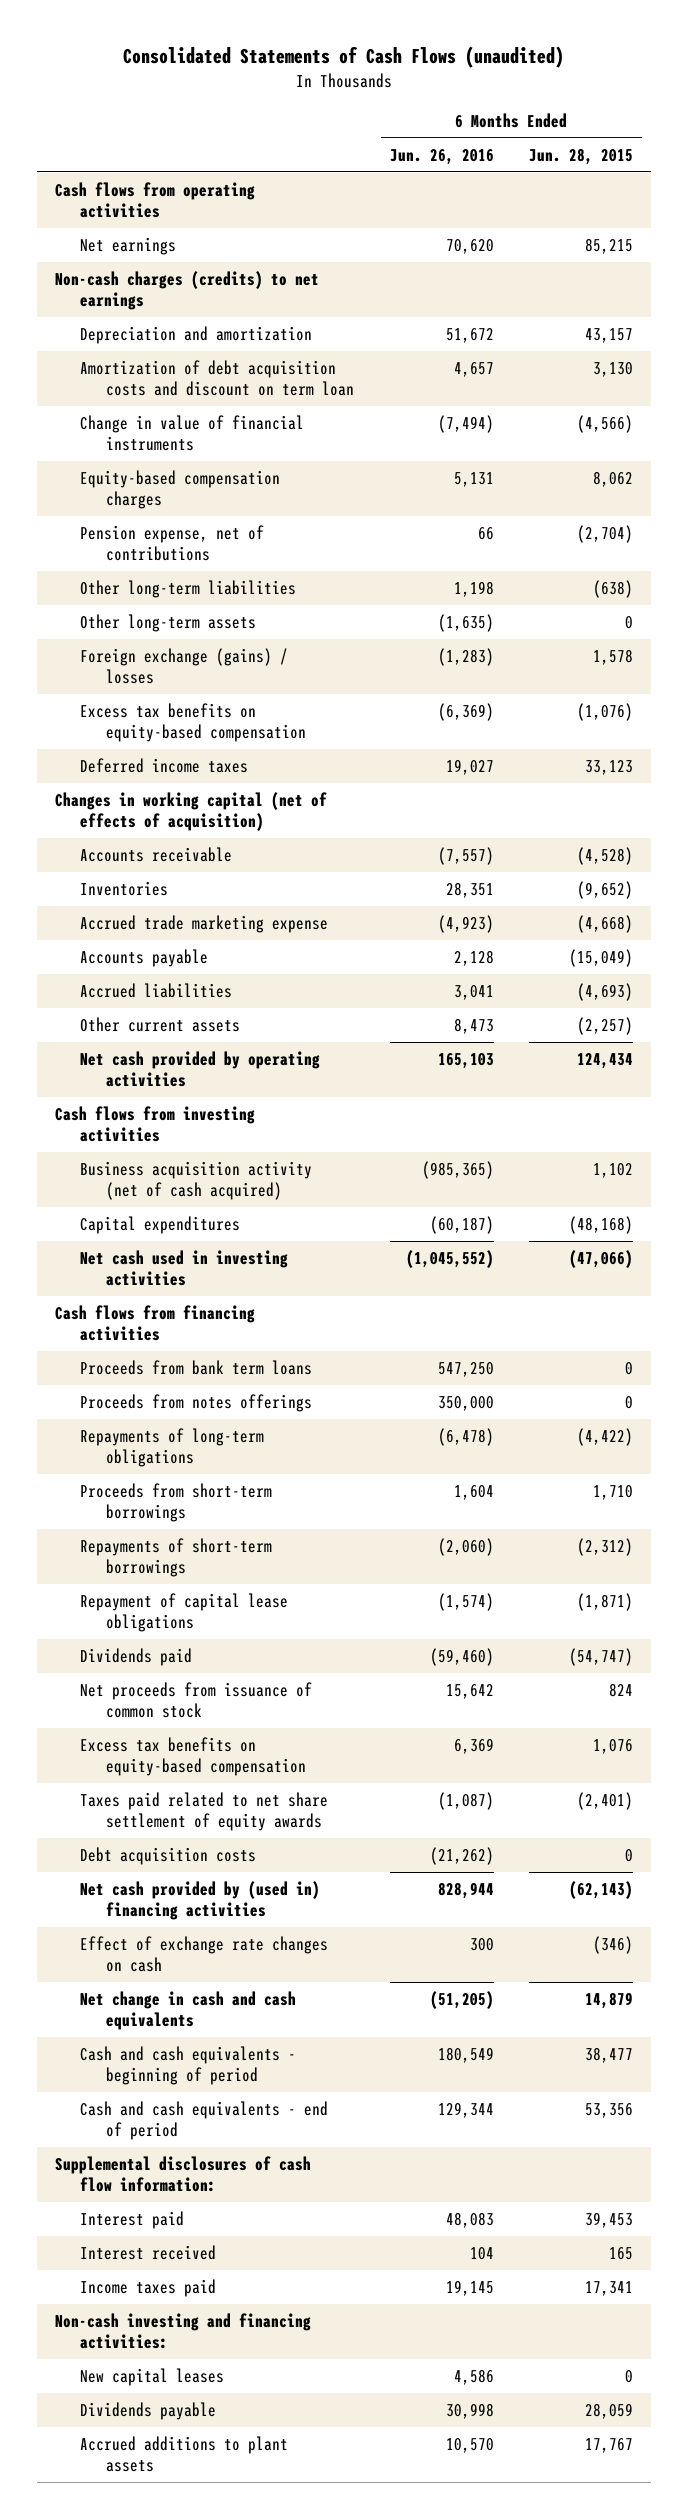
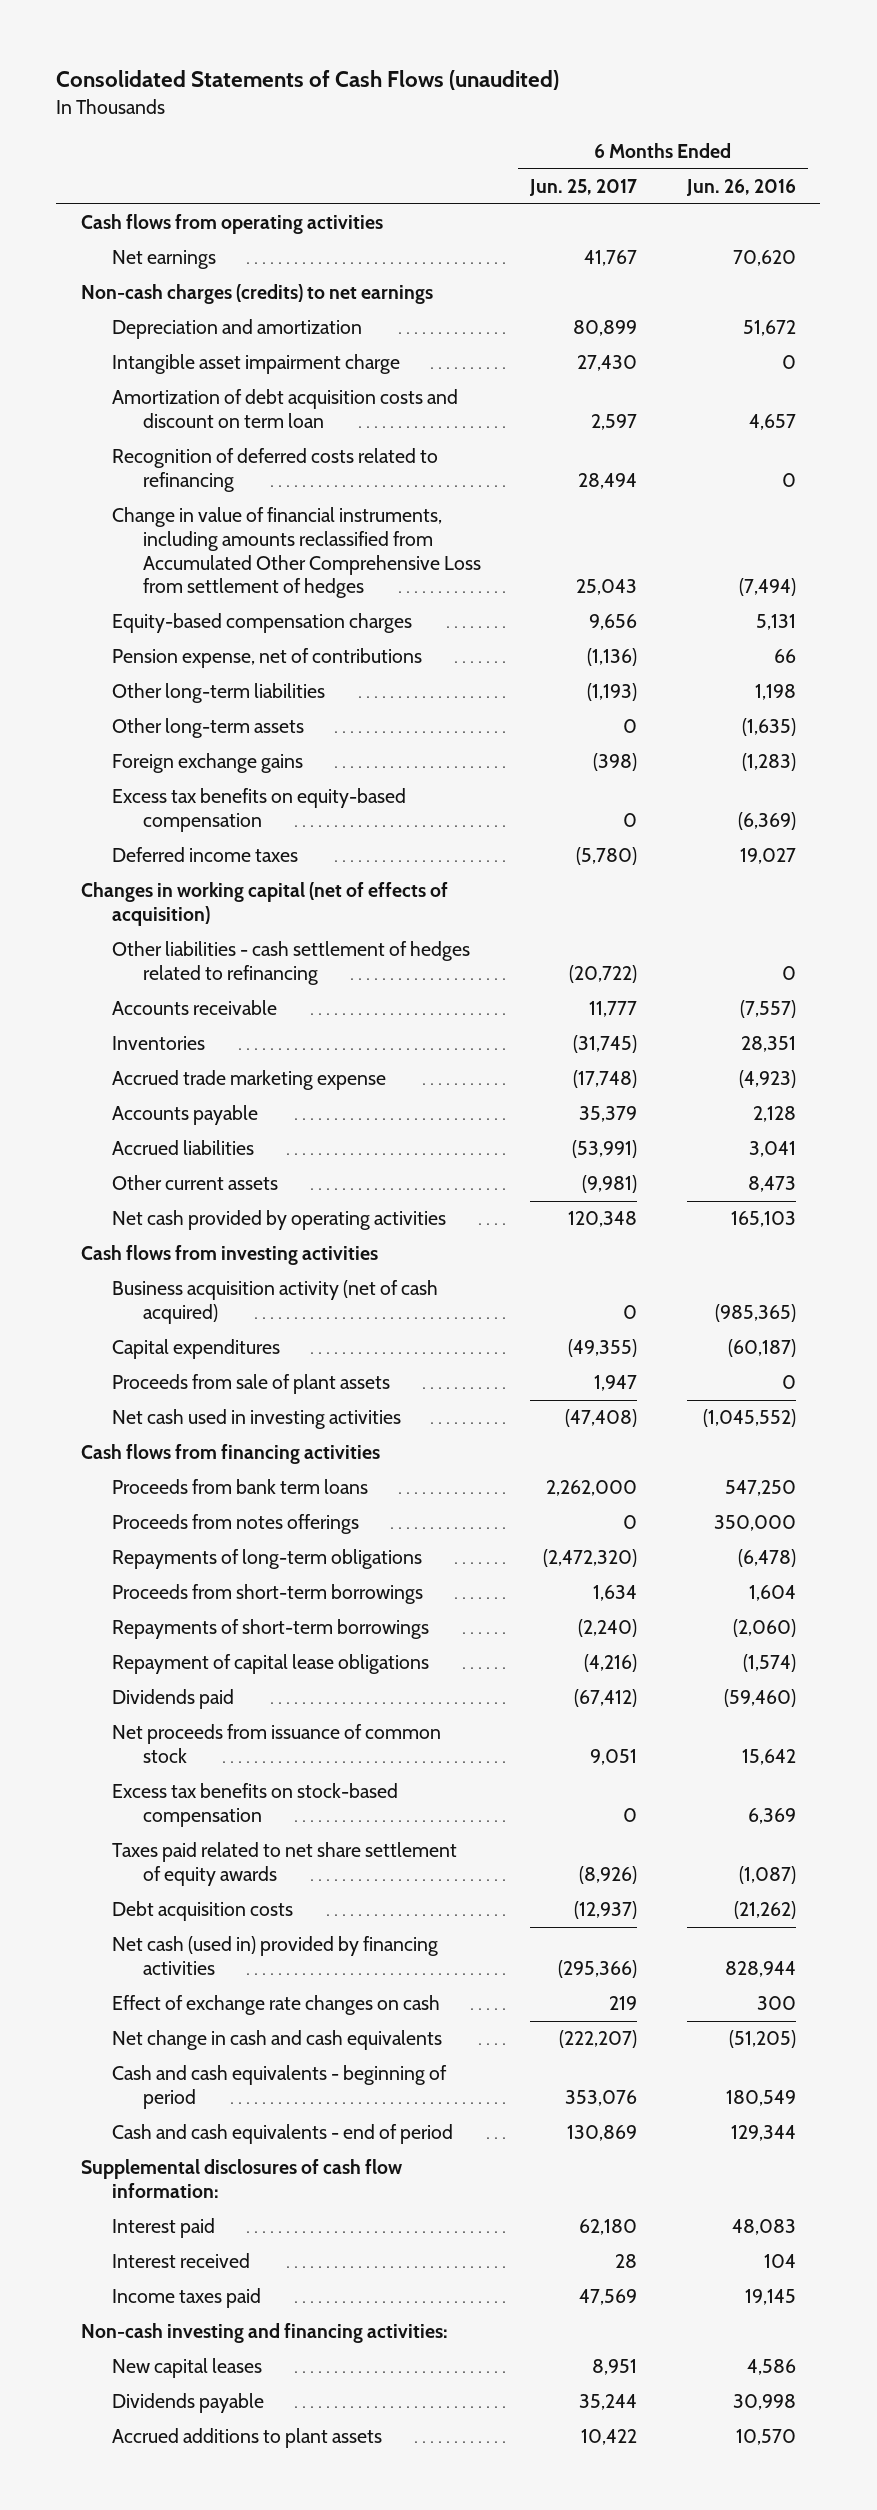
[529,147,634,165] Jun. 28, 2015 -> none
none -> [529,178,638,196] Jun. 25, 2017
none -> [112,354,401,375] Intangible asset impairment charge
none -> [112,448,439,493] Recognition of deferred costs related to refinancing
[80,414,305,451] Change in value of financial instruments -> [112,507,482,599] Change in value of financial instruments, including amounts reclassified from Accumulated Other Comprehensive Loss from settlement of hedges
[80,647,289,684] Foreign exchange (gains) / losses -> [112,753,304,774] Foreign exchange gains
none -> [112,941,471,986] Other liabilities - cash settlement of hedges related to refinancing
none -> [112,1374,391,1395] Proceeds from sale of plant assets
[80,1736,306,1776] Excess tax benefits on equity-based compensation -> [112,1783,399,1828] Excess tax benefits on stock-based compensation
[80,1880,321,1920] Net cash provided by (used in) financing activities -> [112,1936,439,1976] Net cash (used in) provided by financing activities

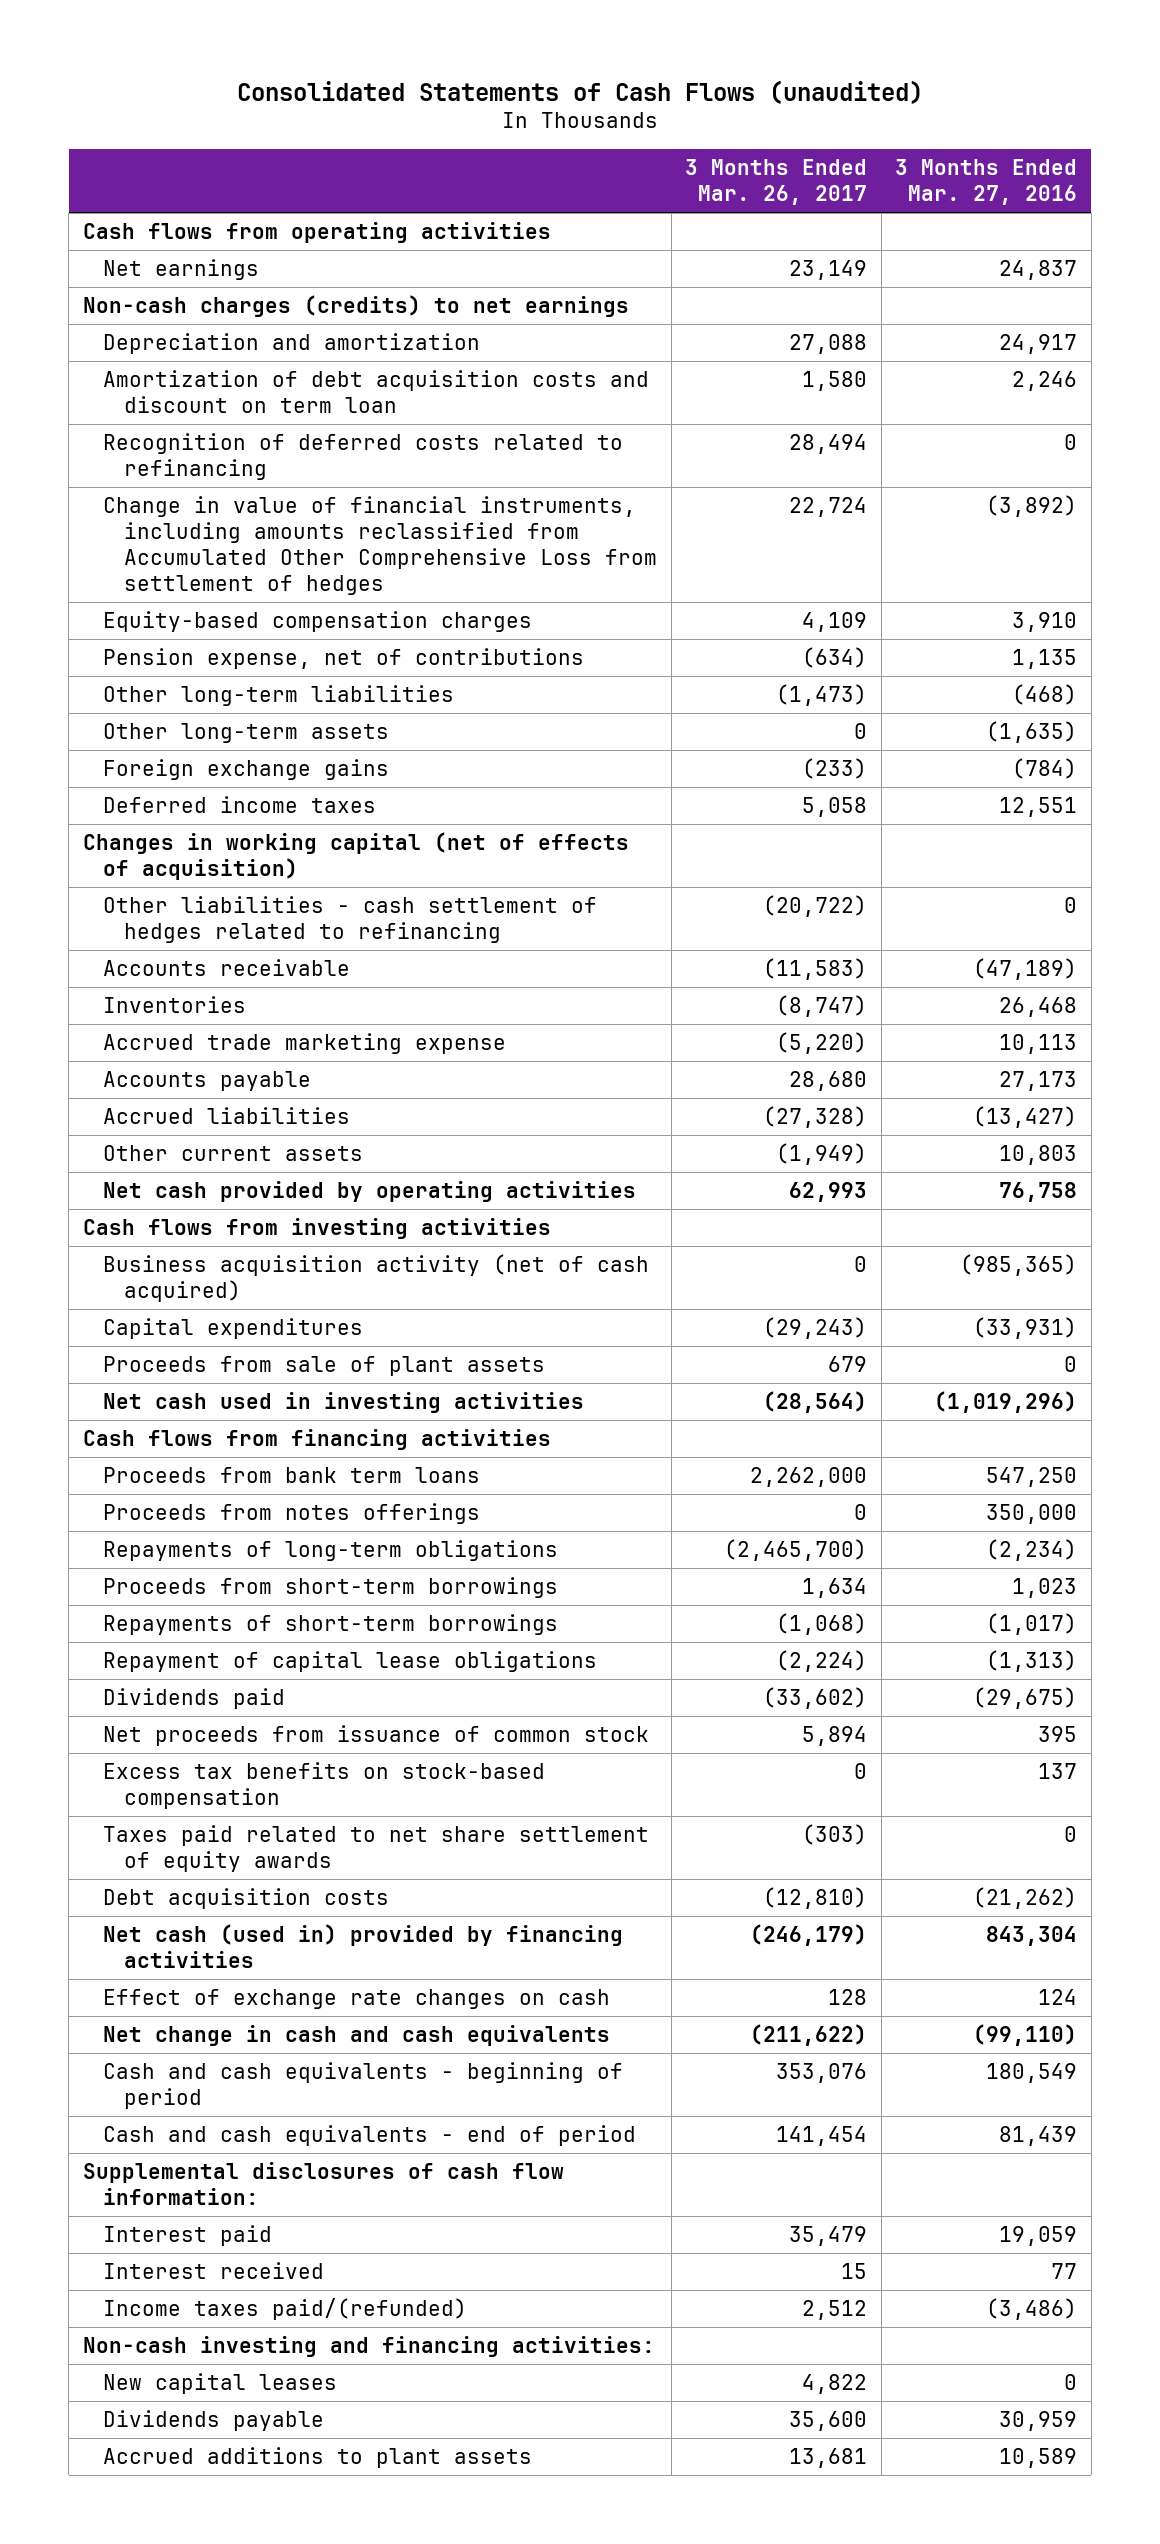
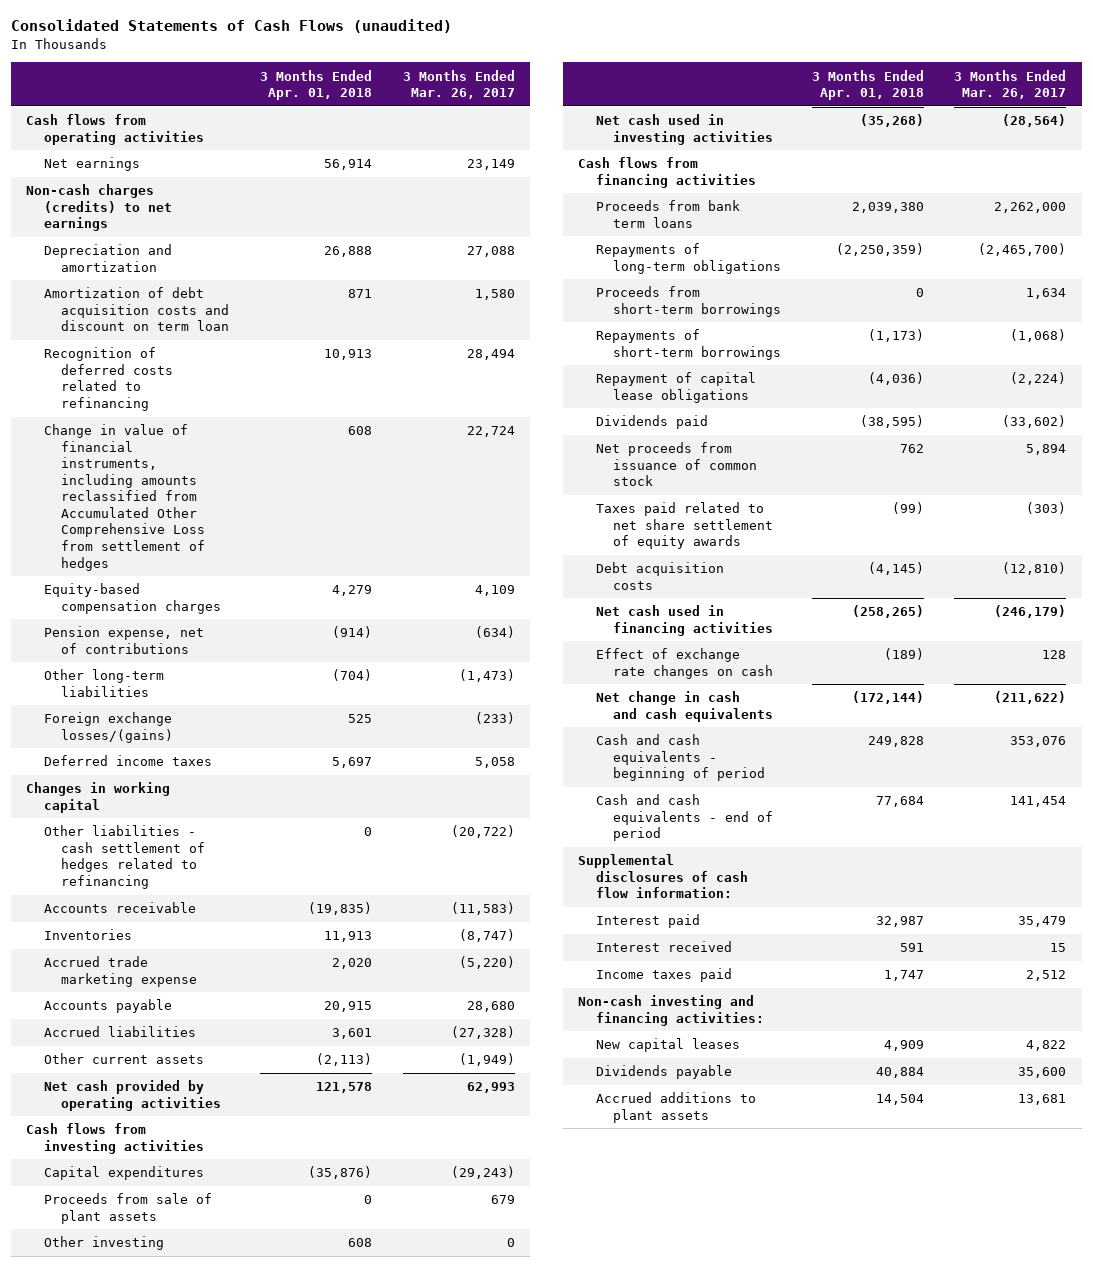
[895,158,1078,205] 3 Months Ended Mar. 27, 2016 -> none
none -> [260,69,373,101] 3 Months Ended Apr. 01, 2018
[103,723,390,744] Other long-term assets -> none
[103,759,390,781] Foreign exchange gains -> [43,712,174,743] Foreign exchange losses/(gains)
[82,832,629,881] Changes in working capital (net of effects of acquisition) -> [26,782,171,813] Changes in working capital
[103,1254,650,1303] Business acquisition activity (net of cash acquired) -> none
none -> [43,1236,164,1251] Other investing
[103,1503,481,1525] Proceeds from notes offerings -> none
[103,1762,546,1810] Excess tax benefits on stock-based compensation -> none
[103,1924,624,1969] Net cash (used in) provided by financing activities -> [595,605,774,636] Net cash used in financing activities
[103,2298,468,2321] Income taxes paid/(refunded) -> [595,968,732,983] Income taxes paid

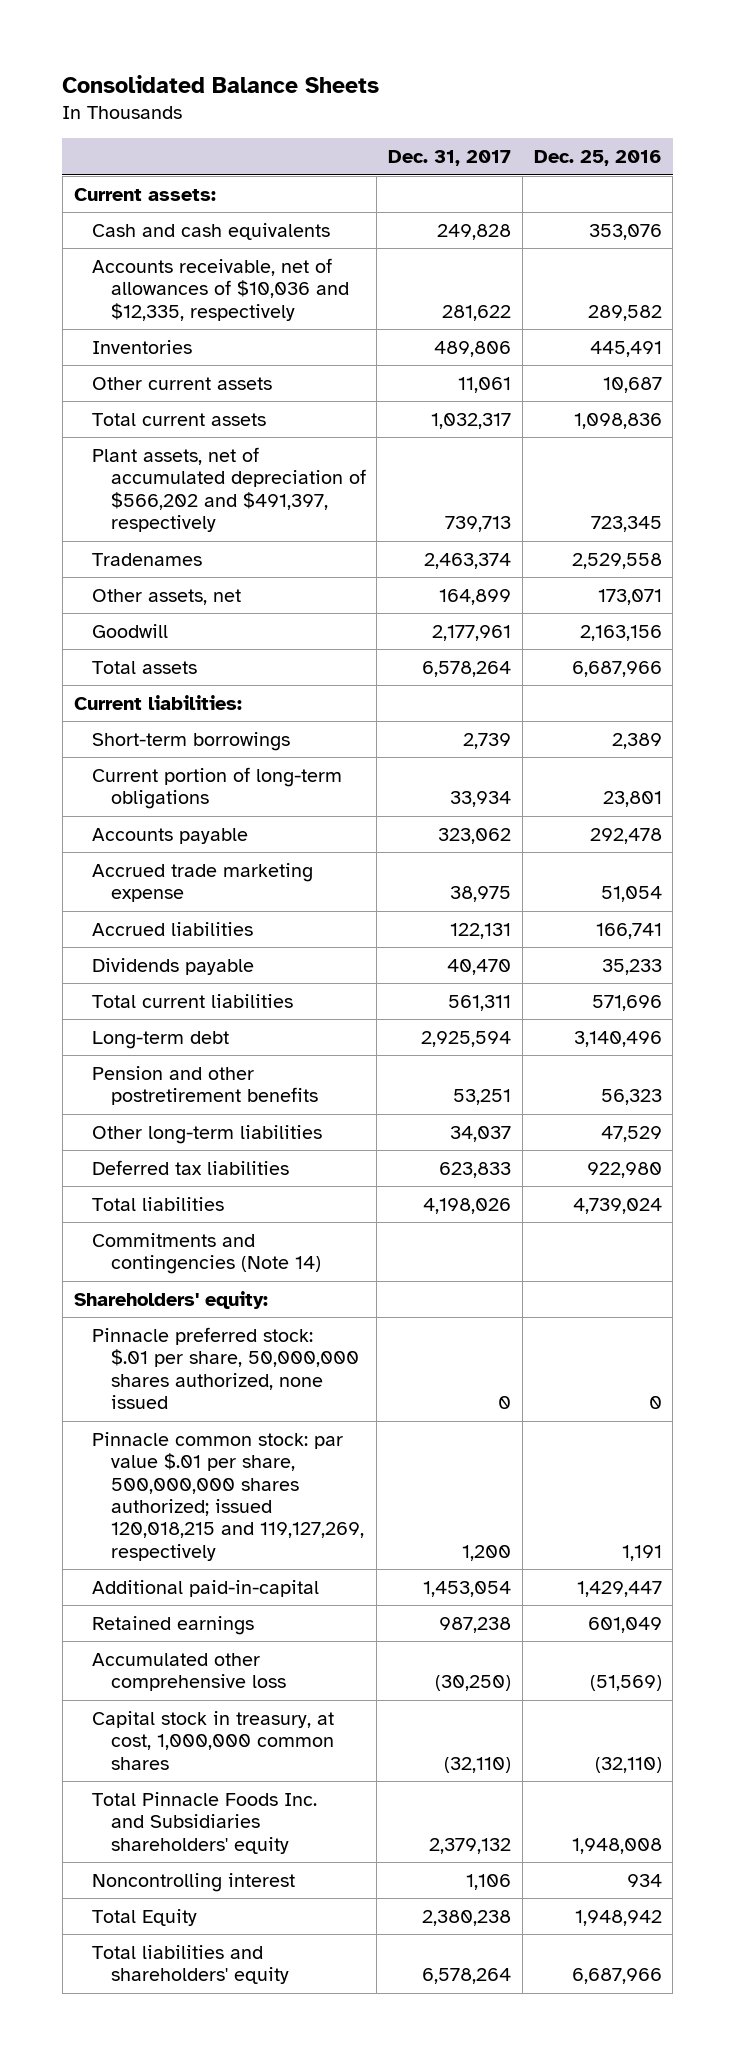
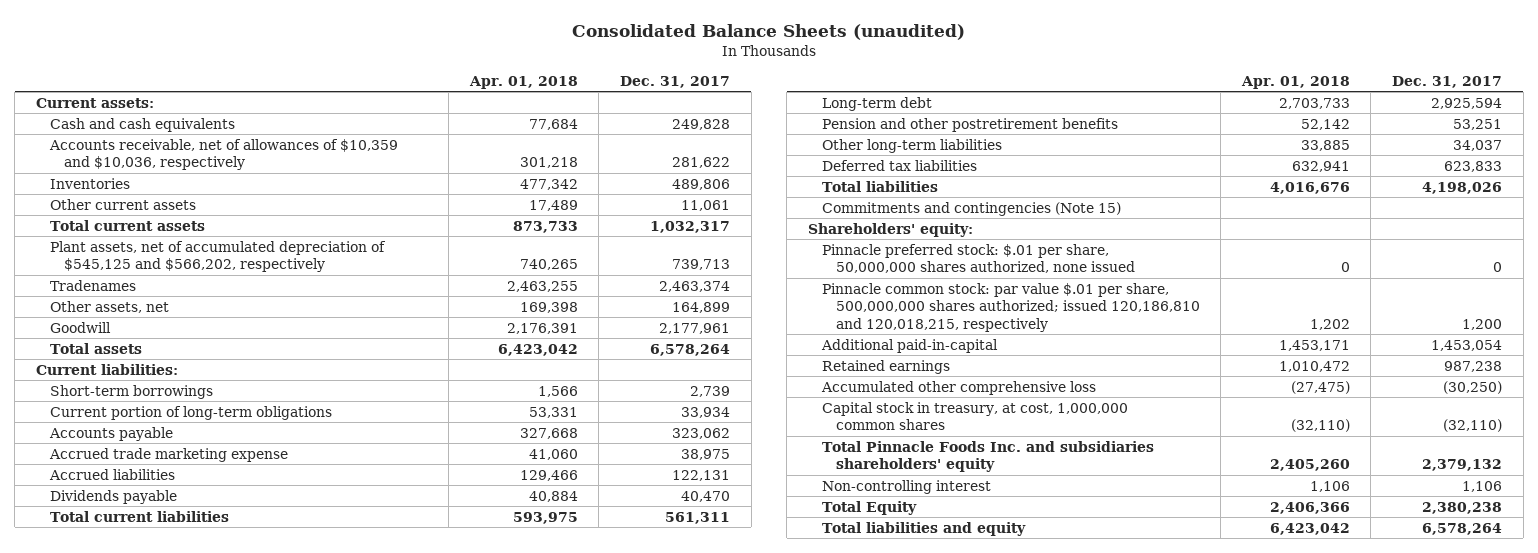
[62,74,380,93] Consolidated Balance Sheets -> [571,23,965,40] Consolidated Balance Sheets (unaudited)
[533,149,662,166] Dec. 25, 2016 -> none
none -> [468,75,578,89] Apr. 01, 2018
[92,257,349,321] Accounts receivable, net of allowances of $10,036 and $12,335, respectively -> [48,138,398,171] Accounts receivable, net of allowances of $10,359 and $10,036, respectively
[92,446,366,533] Plant assets, net of accumulated depreciation of $566,202 and $491,397, respectively -> [49,240,386,273] Plant assets, net of accumulated depreciation of $545,125 and $566,202, respectively
[92,1232,321,1275] Commitments and contingencies (Note 14) -> [821,201,1121,216] Commitments and contingencies (Note 15)
[92,1431,364,1561] Pinnacle common stock: par value $.01 per share, 500,000,000 shares authorized; issued 120,018,215 and 119,127,269, respectively -> [821,282,1200,332] Pinnacle common stock: par value $.01 per share, 500,000,000 shares authorized; issued 120,186,810 and 120,018,215, respectively
[92,1791,318,1854] Total Pinnacle Foods Inc. and Subsidiaries shareholders' equity -> [821,440,1154,473] Total Pinnacle Foods Inc. and subsidiaries shareholders' equity
[92,1872,296,1892] Noncontrolling interest -> [821,479,991,494] Non-controlling interest
[92,1944,289,1985] Total liabilities and shareholders' equity -> [821,521,1026,536] Total liabilities and equity

